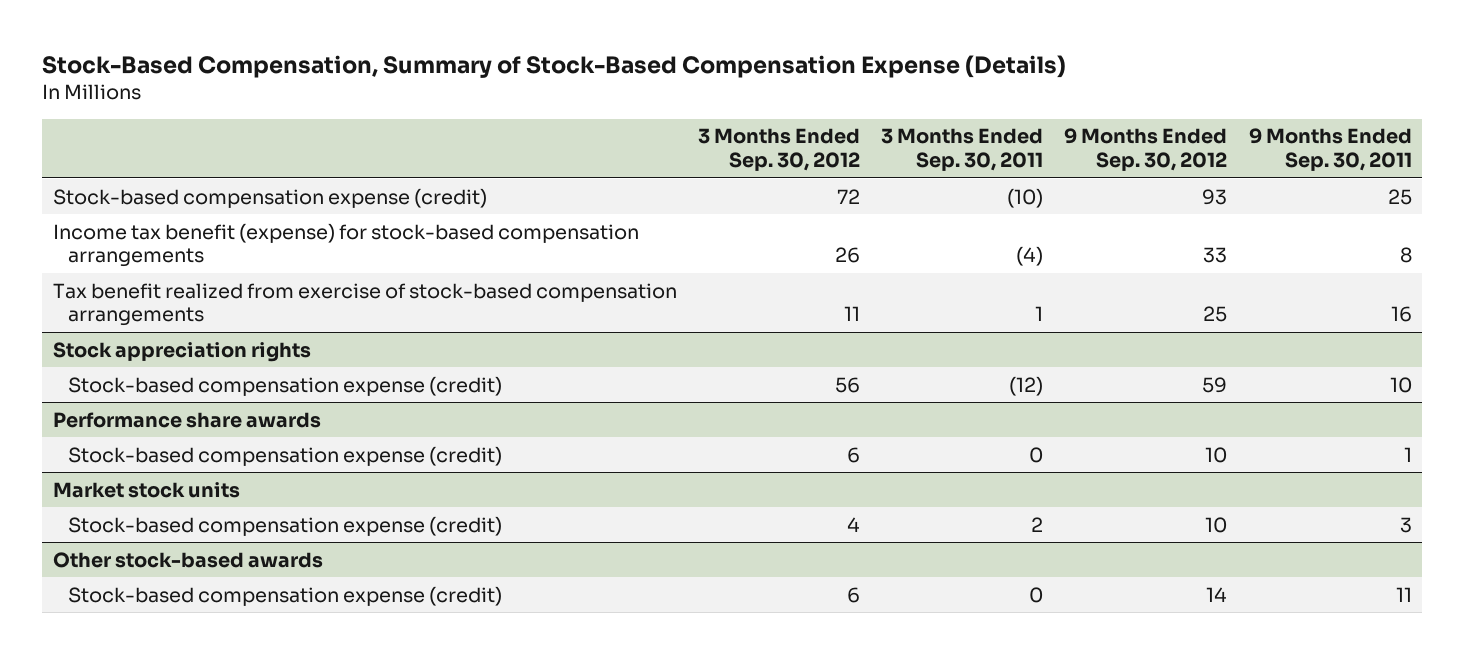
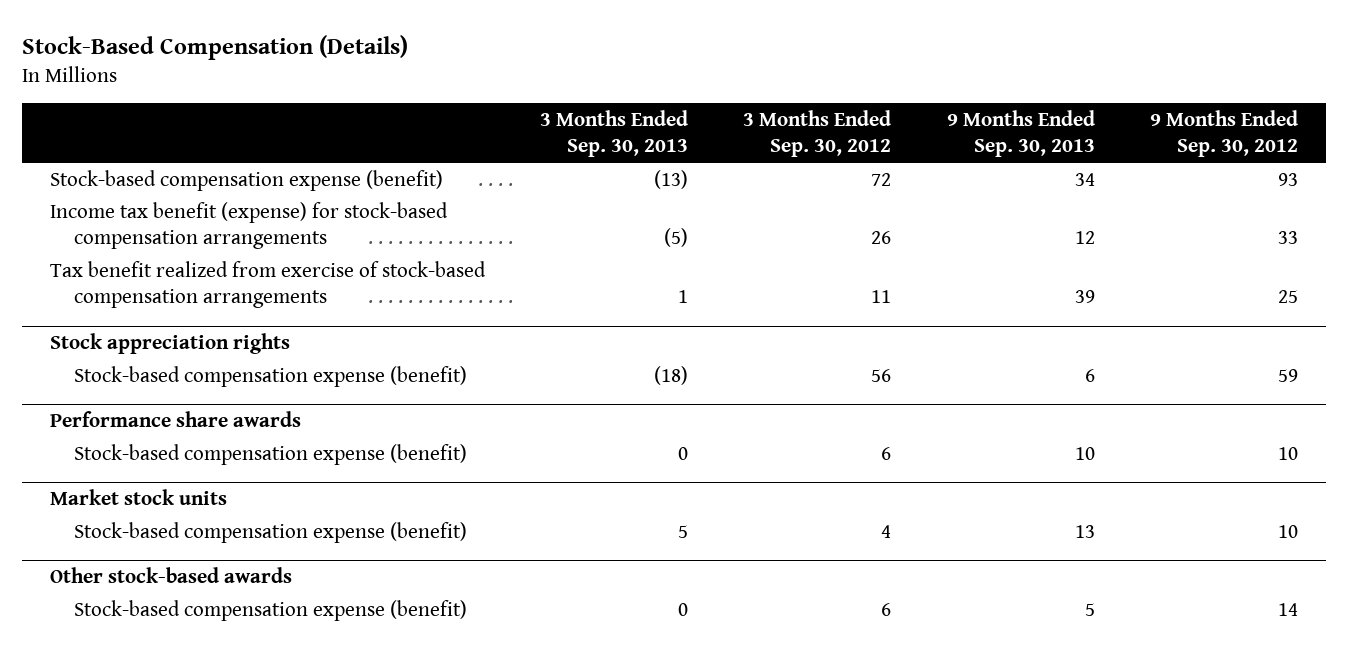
[42,54,1067,78] Stock-Based Compensation, Summary of Stock-Based Compensation Expense (Details) -> [22,35,409,61] Stock-Based Compensation (Details)
[881,128,1044,172] 3 Months Ended Sep. 30, 2011 -> none
[1248,128,1412,172] 9 Months Ended Sep. 30, 2011 -> none
none -> [540,109,689,158] 3 Months Ended Sep. 30, 2013
none -> [946,109,1095,158] 9 Months Ended Sep. 30, 2013
[52,187,487,208] Stock-based compensation expense (credit) -> [49,169,443,191] Stock-based compensation expense (benefit)
[68,375,503,396] Stock-based compensation expense (credit) -> [73,365,467,387] Stock-based compensation expense (benefit)
[68,445,503,466] Stock-based compensation expense (credit) -> [73,443,467,465] Stock-based compensation expense (benefit)
[68,515,503,536] Stock-based compensation expense (credit) -> [73,521,467,543] Stock-based compensation expense (benefit)
[68,585,503,606] Stock-based compensation expense (credit) -> [73,599,467,621] Stock-based compensation expense (benefit)

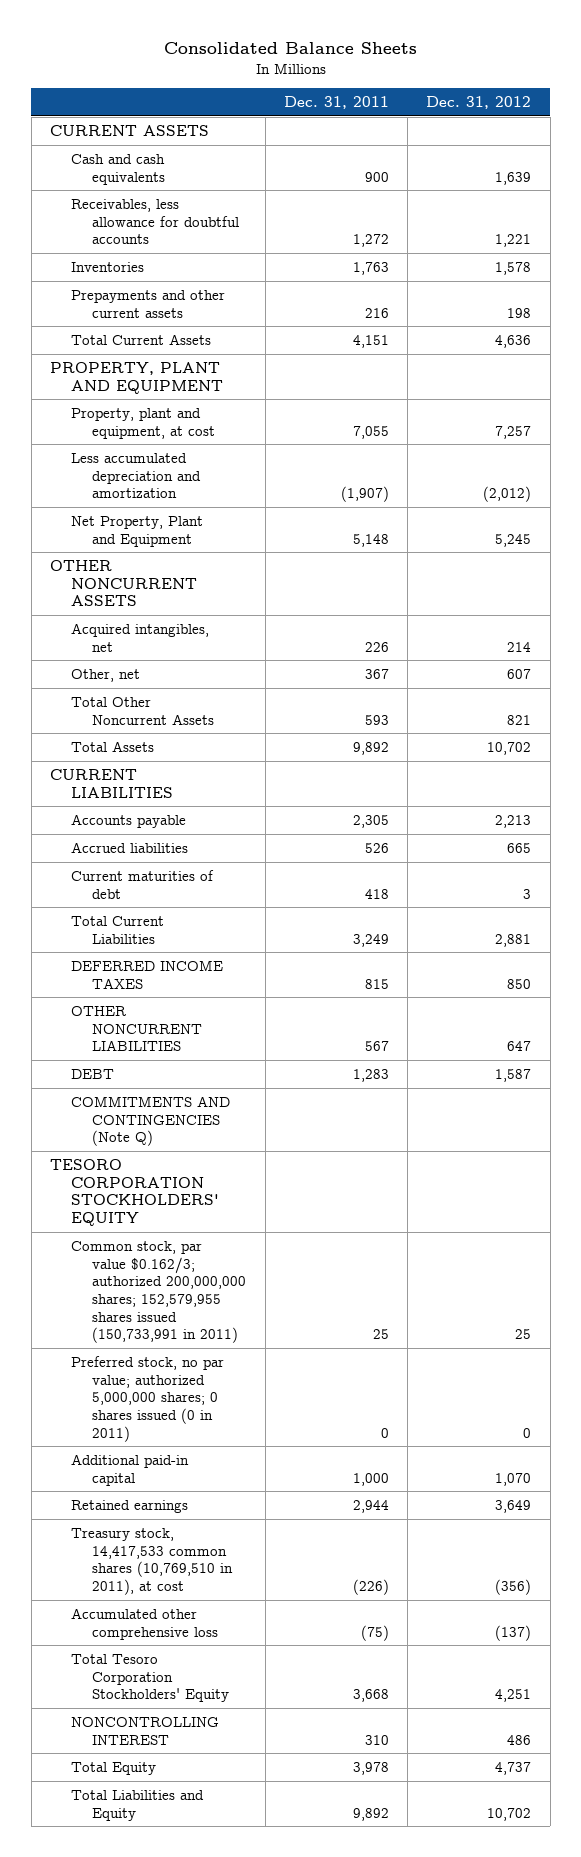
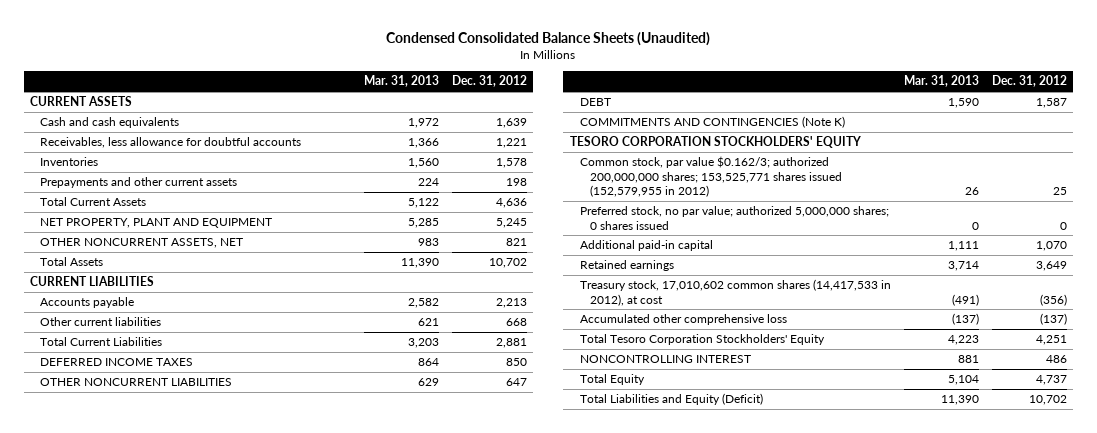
[163,41,417,54] Consolidated Balance Sheets -> [386,31,711,46] Condensed Consolidated Balance Sheets (Unaudited)
[283,95,389,109] Dec. 31, 2011 -> none
none -> [364,75,440,88] Mar. 31, 2013
[50,361,224,394] PROPERTY, PLANT AND EQUIPMENT -> none
[71,407,216,439] Property, plant and equipment, at cost -> none
[71,452,202,499] Less accumulated depreciation and amortization -> none
[50,559,198,607] OTHER NONCURRENT ASSETS -> none
[71,622,210,652] Acquired intangibles, net -> none
[71,668,141,682] Other, net -> none
[71,515,204,547] Net Property, Plant and Equipment -> [40,218,273,229] NET PROPERTY, PLANT AND EQUIPMENT
[71,696,215,725] Total Other Noncurrent Assets -> [40,238,244,249] OTHER NONCURRENT ASSETS, NET
[71,841,189,853] Accrued liabilities -> none
[71,869,215,899] Current maturities of debt -> none
none -> [40,317,162,327] Other current liabilities
[71,1095,231,1147] COMMITMENTS AND CONTINGENCIES (Note Q) -> [580,116,846,129] COMMITMENTS AND CONTINGENCIES (Note K)
[71,1240,247,1344] Common stock, par value $0.162/3; authorized 200,000,000 shares; 152,579,955 shares issued (150,733,991 in 2011) -> [580,156,843,198] Common stock, par value $0.162/3; authorized 200,000,000 shares; 153,525,771 shares issued (152,579,955 in 2012)
[71,1355,225,1442] Preferred stock, no par value; authorized 5,000,000 shares; 0 shares issued (0 in 2011) -> [580,206,890,230] Preferred stock, no par value; authorized 5,000,000 shares; 0 shares issued
[71,1527,234,1595] Treasury stock, 14,417,533 common shares (10,769,510 in 2011), at cost -> [580,279,892,306] Treasury stock, 17,010,602 common shares (14,417,533 in 2012), at cost
[71,1789,205,1821] Total Liabilities and Equity -> [580,393,764,406] Total Liabilities and Equity (Deficit)

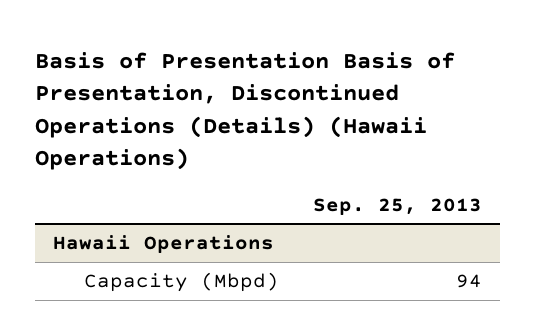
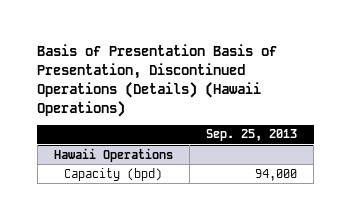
[83,271,279,292] Capacity (Mbpd) -> [64,167,163,181] Capacity (bpd)
[456,273,483,288] 94 -> [255,168,298,181] 94,000

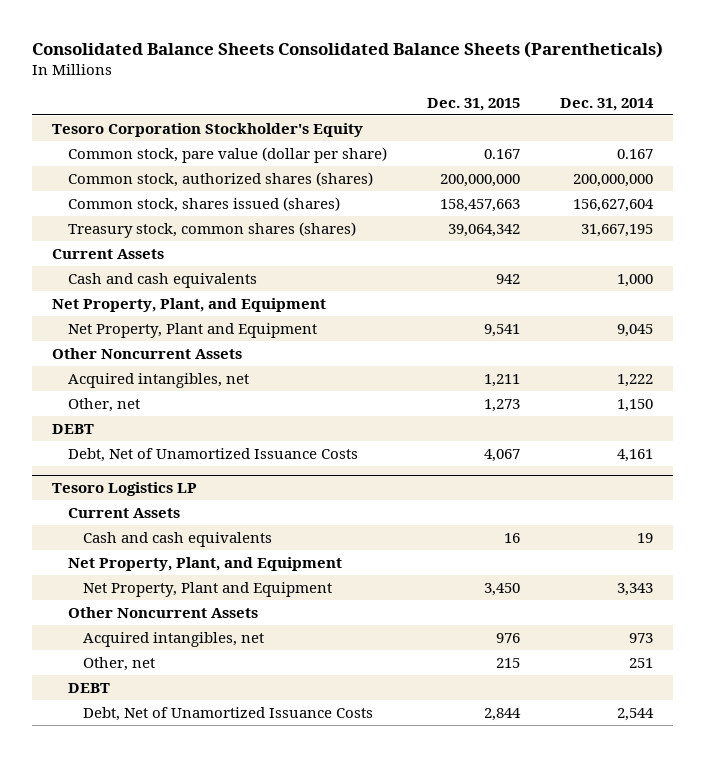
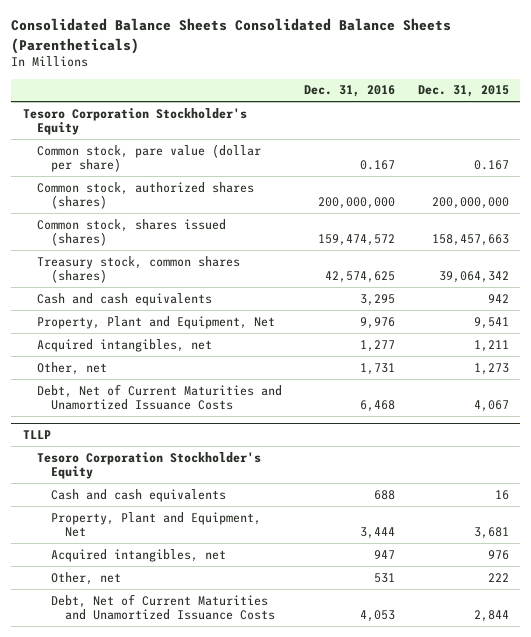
[560,97,655,111] Dec. 31, 2014 -> none
none -> [304,85,396,98] Dec. 31, 2016
[52,248,165,259] Current Assets -> none
[52,297,327,312] Net Property, Plant, and Equipment -> none
[52,347,243,359] Other Noncurrent Assets -> none
[67,322,317,338] Net Property, Plant and Equipment -> [36,315,275,329] Property, Plant and Equipment, Net
[52,423,95,434] DEBT -> none
[67,507,180,518] Current Assets -> none
[67,447,358,462] Debt, Net of Unamortized Issuance Costs -> [36,383,282,410] Debt, Net of Current Maturities and Unamortized Issuance Costs
[52,482,198,497] Tesoro Logistics LP -> [22,429,51,439] TLLP
none -> [36,451,261,479] Tesoro Corporation Stockholder's Equity
[67,556,342,571] Net Property, Plant, and Equipment -> none
[67,606,258,618] Other Noncurrent Assets -> none
[83,581,333,597] Net Property, Plant and Equipment -> [51,511,262,537] Property, Plant and Equipment, Net
[483,582,520,596] 3,450 -> [473,526,509,539] 3,681
[67,682,110,693] DEBT -> none
[495,657,520,668] 215 -> [487,572,509,582] 222
[83,706,374,721] Debt, Net of Unamortized Issuance Costs -> [51,593,276,620] Debt, Net of Current Maturities and Unamortized Issuance Costs

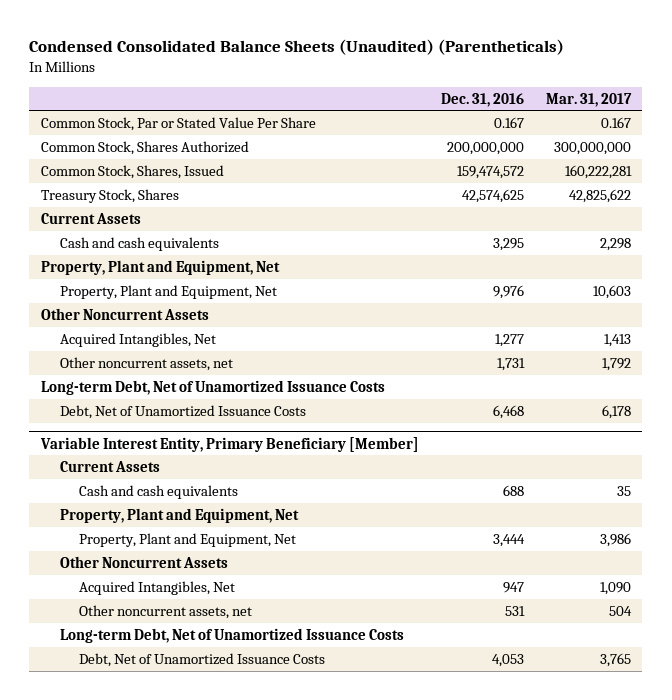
[11,18,452,54] Consolidated Balance Sheets Consolidated Balance Sheets (Parentheticals) -> [29,39,565,56] Condensed Consolidated Balance Sheets (Unaudited) (Parentheticals)
[417,85,509,98] Dec. 31, 2015 -> none
none -> [546,92,633,107] Mar. 31, 2017
[22,107,247,135] Tesoro Corporation Stockholder's Equity -> none
[36,143,261,172] Common stock, pare value (dollar per share) -> [40,116,316,131] Common Stock, Par or Stated Value Per Share
[36,181,254,209] Common stock, authorized shares (shares) -> [40,140,249,155] Common Stock, Shares Authorized
[36,218,226,246] Common stock, shares issued (shares) -> [40,164,224,179] Common Stock, Shares, Issued
[36,255,240,283] Treasury stock, common shares (shares) -> [40,188,179,203] Treasury Stock, Shares
none -> [40,212,141,224] Current Assets
none -> [40,259,280,275] Property, Plant and Equipment, Net
[36,451,261,479] Tesoro Corporation Stockholder's Equity -> none
none -> [40,307,209,320] Other Noncurrent Assets
[36,338,212,352] Acquired intangibles, net -> [59,332,216,347] Acquired Intangibles, Net
[36,361,107,375] Other, net -> [59,356,233,371] Other noncurrent assets, net
none -> [40,379,385,395] Long-term Debt, Net of Unamortized Issuance Costs
[36,383,282,410] Debt, Net of Current Maturities and Unamortized Issuance Costs -> [59,404,306,419] Debt, Net of Unamortized Issuance Costs
[22,429,51,439] TLLP -> [39,436,419,452] Variable Interest Entity, Primary Beneficiary [Member]
none -> [59,460,160,472] Current Assets
none -> [59,507,299,523] Property, Plant and Equipment, Net
none -> [59,555,228,568] Other Noncurrent Assets
[51,548,227,562] Acquired intangibles, net -> [78,580,235,595] Acquired Intangibles, Net
[51,571,122,585] Other, net -> [78,604,252,619] Other noncurrent assets, net
none -> [59,627,404,643] Long-term Debt, Net of Unamortized Issuance Costs
[51,593,276,620] Debt, Net of Current Maturities and Unamortized Issuance Costs -> [78,652,325,667] Debt, Net of Unamortized Issuance Costs

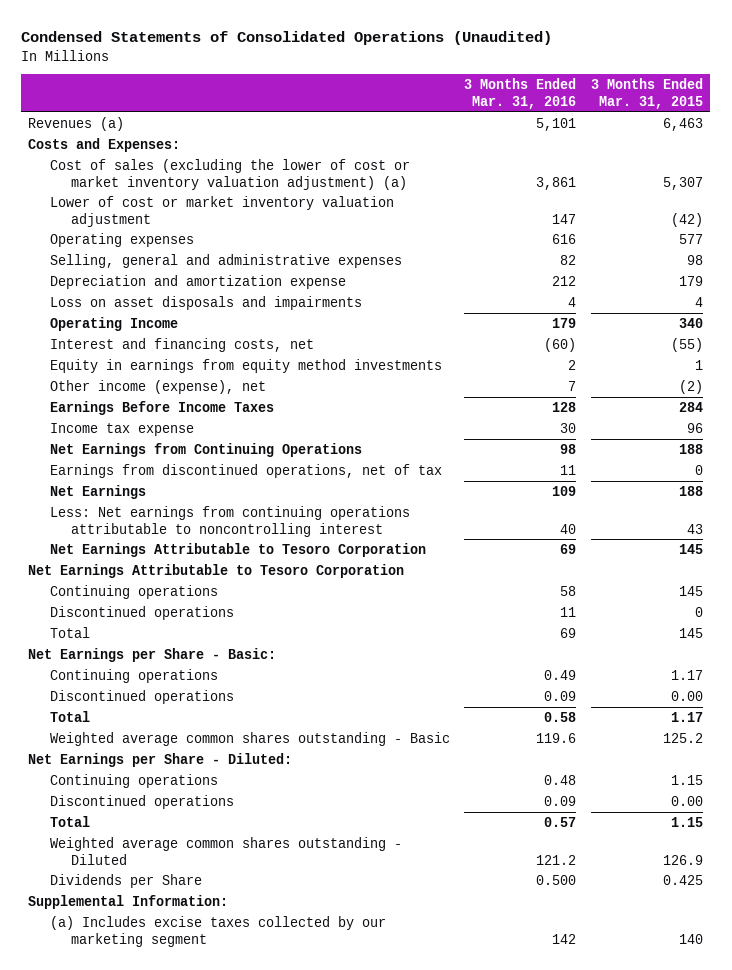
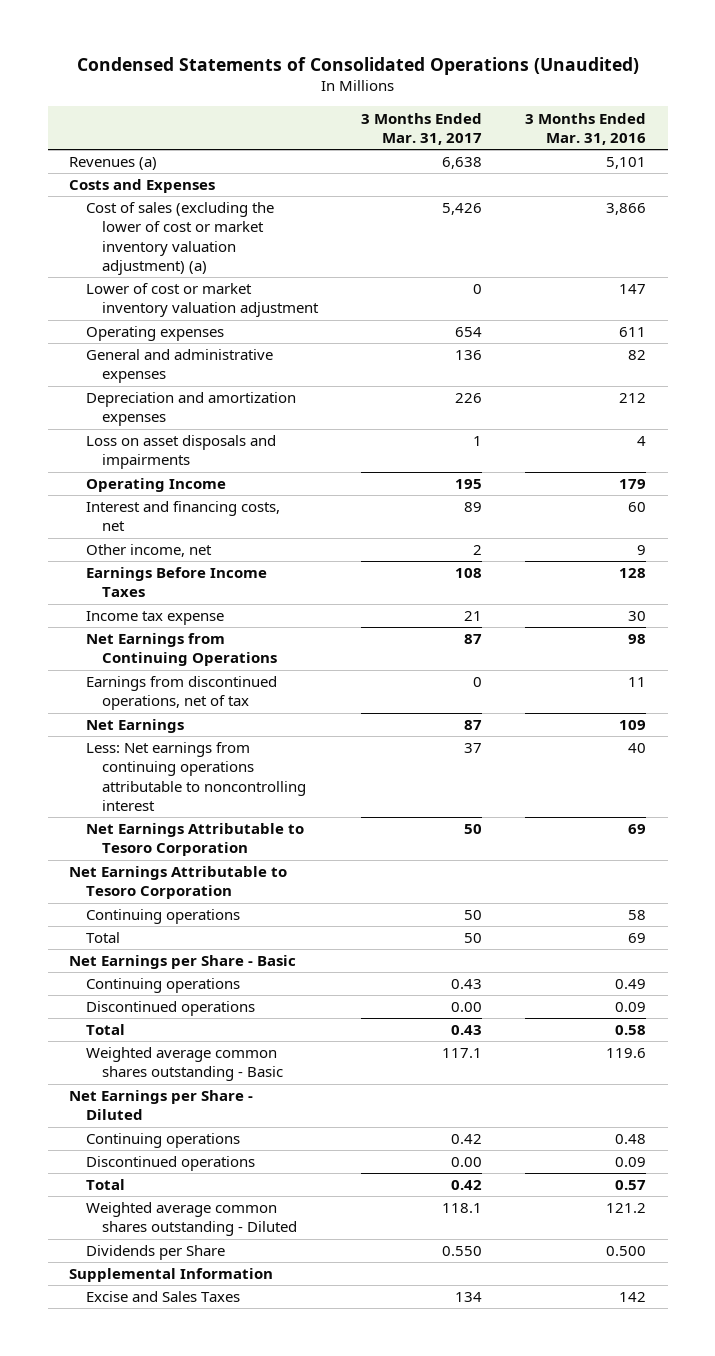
[591,78,704,109] 3 Months Ended Mar. 31, 2015 -> none
none -> [361,112,483,145] 3 Months Ended Mar. 31, 2017
[28,137,181,152] Costs and Expenses: -> [68,179,215,194] Costs and Expenses
[536,176,577,190] 3,861 -> [606,203,647,216] 3,866
[552,233,577,244] 616 -> [619,327,647,338] 611
[49,253,402,268] Selling, general and administrative expenses -> [85,349,273,384] General and administrative expenses
[49,274,346,289] Depreciation and amortization expense -> [85,392,296,427] Depreciation and amortization expenses
[49,358,442,373] Equity in earnings from equity method investments -> none
[544,337,577,352] (60) -> [628,502,647,513] 60
[49,379,266,394] Other income (expense), net -> [85,544,212,558] Other income, net
[568,380,577,391] 7 -> [637,545,647,556] 9
[49,605,234,620] Discontinued operations -> none
[28,647,277,662] Net Earnings per Share - Basic: -> [68,955,296,970] Net Earnings per Share - Basic
[28,752,293,767] Net Earnings per Share - Diluted: -> [68,1090,253,1121] Net Earnings per Share - Diluted
[28,894,229,909] Supplemental Information: -> [68,1268,273,1283] Supplemental Information
[49,915,386,947] (a) Includes excise taxes collected by our marketing segment -> [85,1291,240,1303] Excise and Sales Taxes

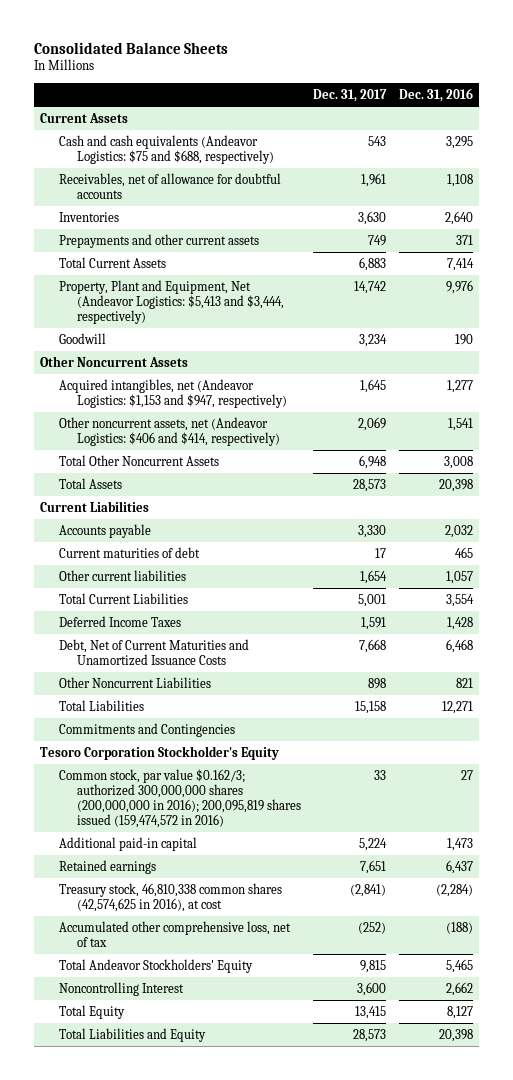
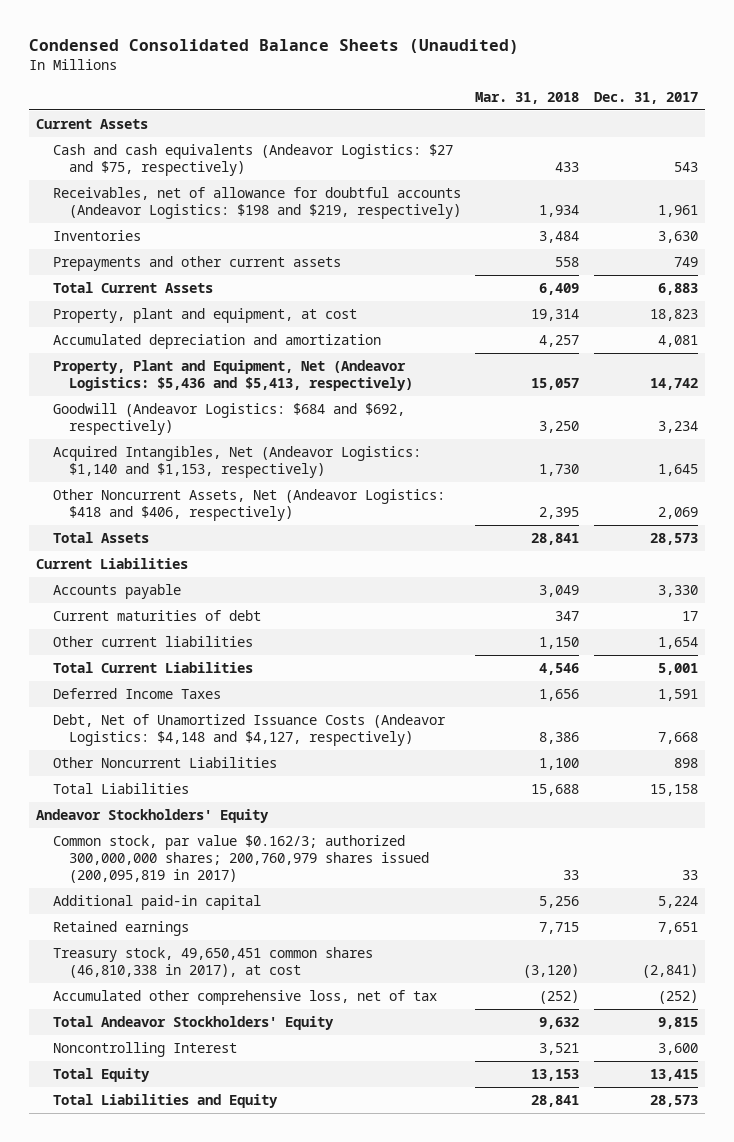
[34,41,229,54] Consolidated Balance Sheets -> [29,38,520,54] Condensed Consolidated Balance Sheets (Unaudited)
[398,87,473,102] Dec. 31, 2016 -> none
none -> [475,91,580,104] Mar. 31, 2018
[58,134,274,164] Cash and cash equivalents (Andeavor Logistics: $75 and $688, respectively) -> [52,143,453,177] Cash and cash equivalents (Andeavor Logistics: $27 and $75, respectively)
[58,172,281,199] Receivables, net of allowance for doubtful accounts -> [52,186,461,220] Receivables, net of allowance for doubtful accounts (Andeavor Logistics: $198 and $219, respectively)
[40,355,189,367] Other Noncurrent Assets -> none
[58,454,219,466] Total Other Noncurrent Assets -> none
none -> [52,307,357,323] Property, plant and equipment, at cost
none -> [52,333,381,349] Accumulated depreciation and amortization
[58,279,284,324] Property, Plant and Equipment, Net (Andeavor Logistics: $5,413 and $3,444, respectively) -> [52,359,413,392] Property, Plant and Equipment, Net (Andeavor Logistics: $5,436 and $5,413, respectively)
[58,332,106,344] Goodwill -> [52,402,405,436] Goodwill (Andeavor Logistics: $684 and $692, respectively)
[58,378,287,408] Acquired intangibles, net (Andeavor Logistics: $1,153 and $947, respectively) -> [52,445,421,479] Acquired Intangibles, Net (Andeavor Logistics: $1,140 and $1,153, respectively)
[58,416,280,446] Other noncurrent assets, net (Andeavor Logistics: $406 and $414, respectively) -> [52,488,445,522] Other Noncurrent Assets, Net (Andeavor Logistics: $418 and $406, respectively)
[58,638,249,666] Debt, Net of Current Maturities and Unamortized Issuance Costs -> [52,713,446,747] Debt, Net of Unamortized Issuance Costs (Andeavor Logistics: $4,148 and $4,127, respectively)
[58,722,235,737] Commitments and Contingencies -> none
[40,745,280,760] Tesoro Corporation Stockholder's Equity -> [36,808,270,823] Andeavor Stockholders' Equity
[58,768,301,828] Common stock, par value $0.162/3; authorized 300,000,000 shares (200,000,000 in 2016); 200,095,819 shares issued (159,474,572 in 2016) -> [52,834,429,884] Common stock, par value $0.162/3; authorized 300,000,000 shares; 200,760,979 shares issued (200,095,819 in 2017)
[58,882,282,912] Treasury stock, 46,810,338 common shares (42,574,625 in 2016), at cost -> [52,946,373,979] Treasury stock, 49,650,451 common shares (46,810,338 in 2017), at cost

